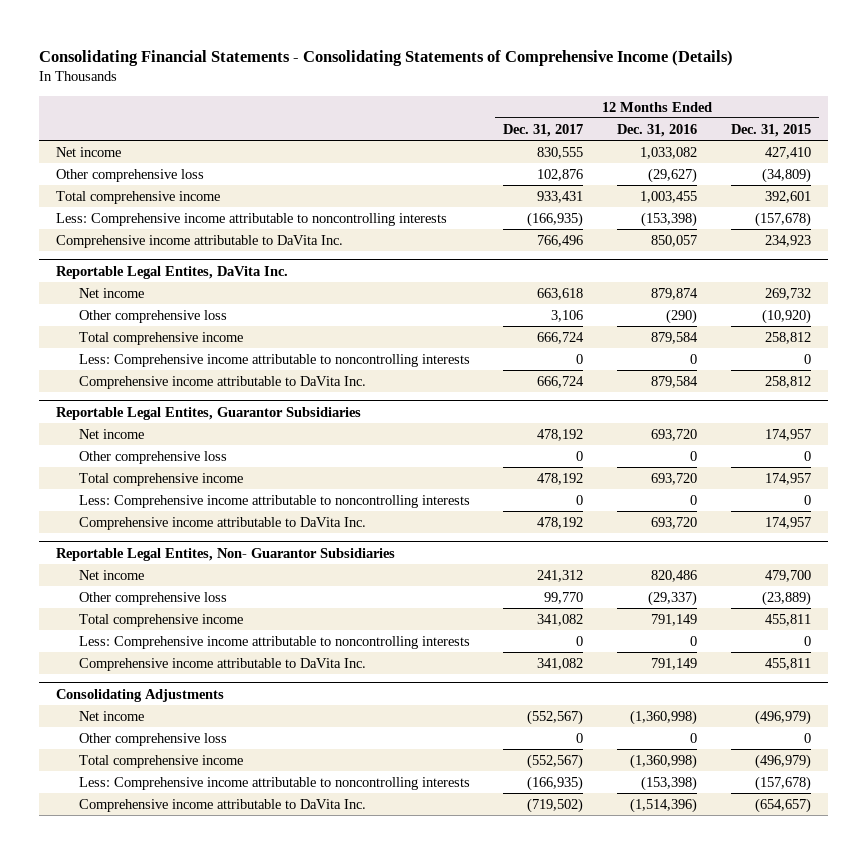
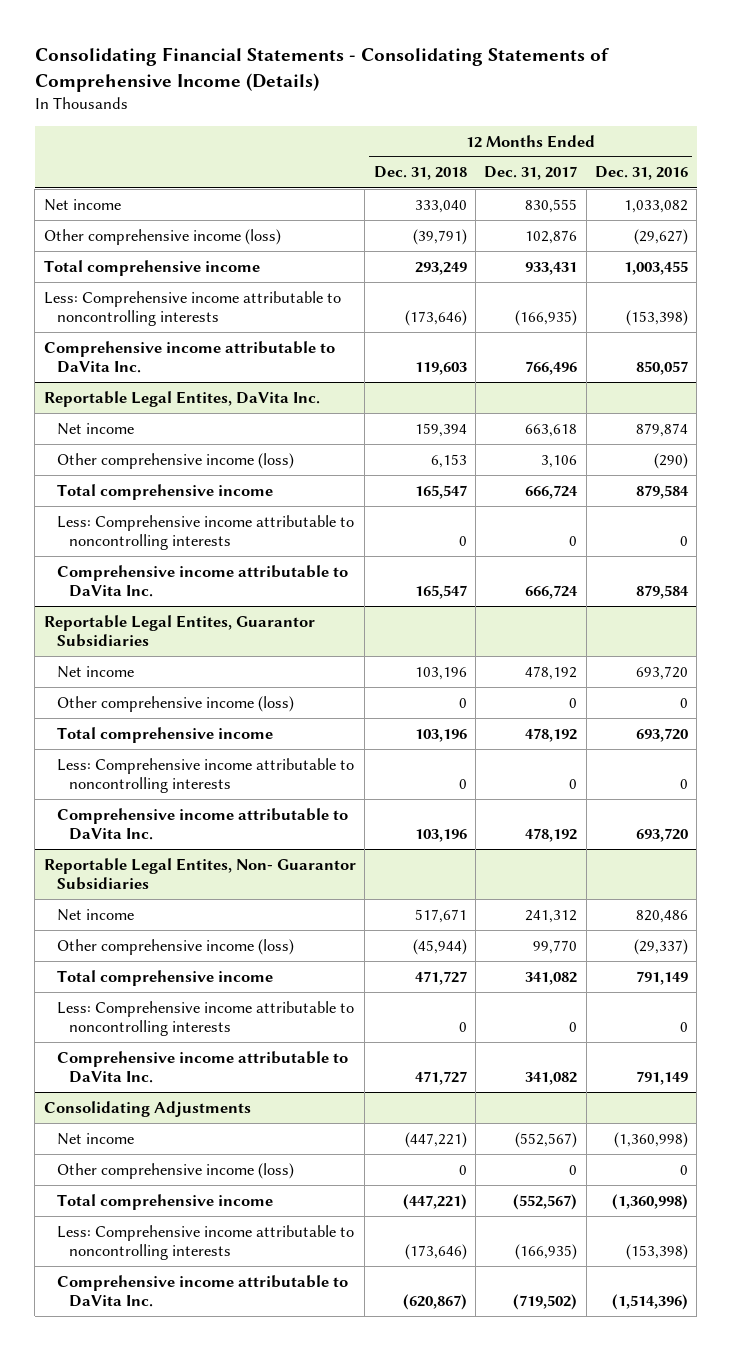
[731,123,812,137] Dec. 31, 2015 -> none
none -> [373,166,467,181] Dec. 31, 2018
[56,168,205,182] Other comprehensive loss -> [43,228,281,245] Other comprehensive income (loss)
[78,309,227,323] Other comprehensive loss -> [56,452,294,469] Other comprehensive income (loss)
[78,450,227,464] Other comprehensive loss -> [56,695,294,712] Other comprehensive income (loss)
[78,591,227,605] Other comprehensive loss -> [56,938,294,955] Other comprehensive income (loss)
[78,732,227,746] Other comprehensive loss -> [56,1162,294,1179] Other comprehensive income (loss)

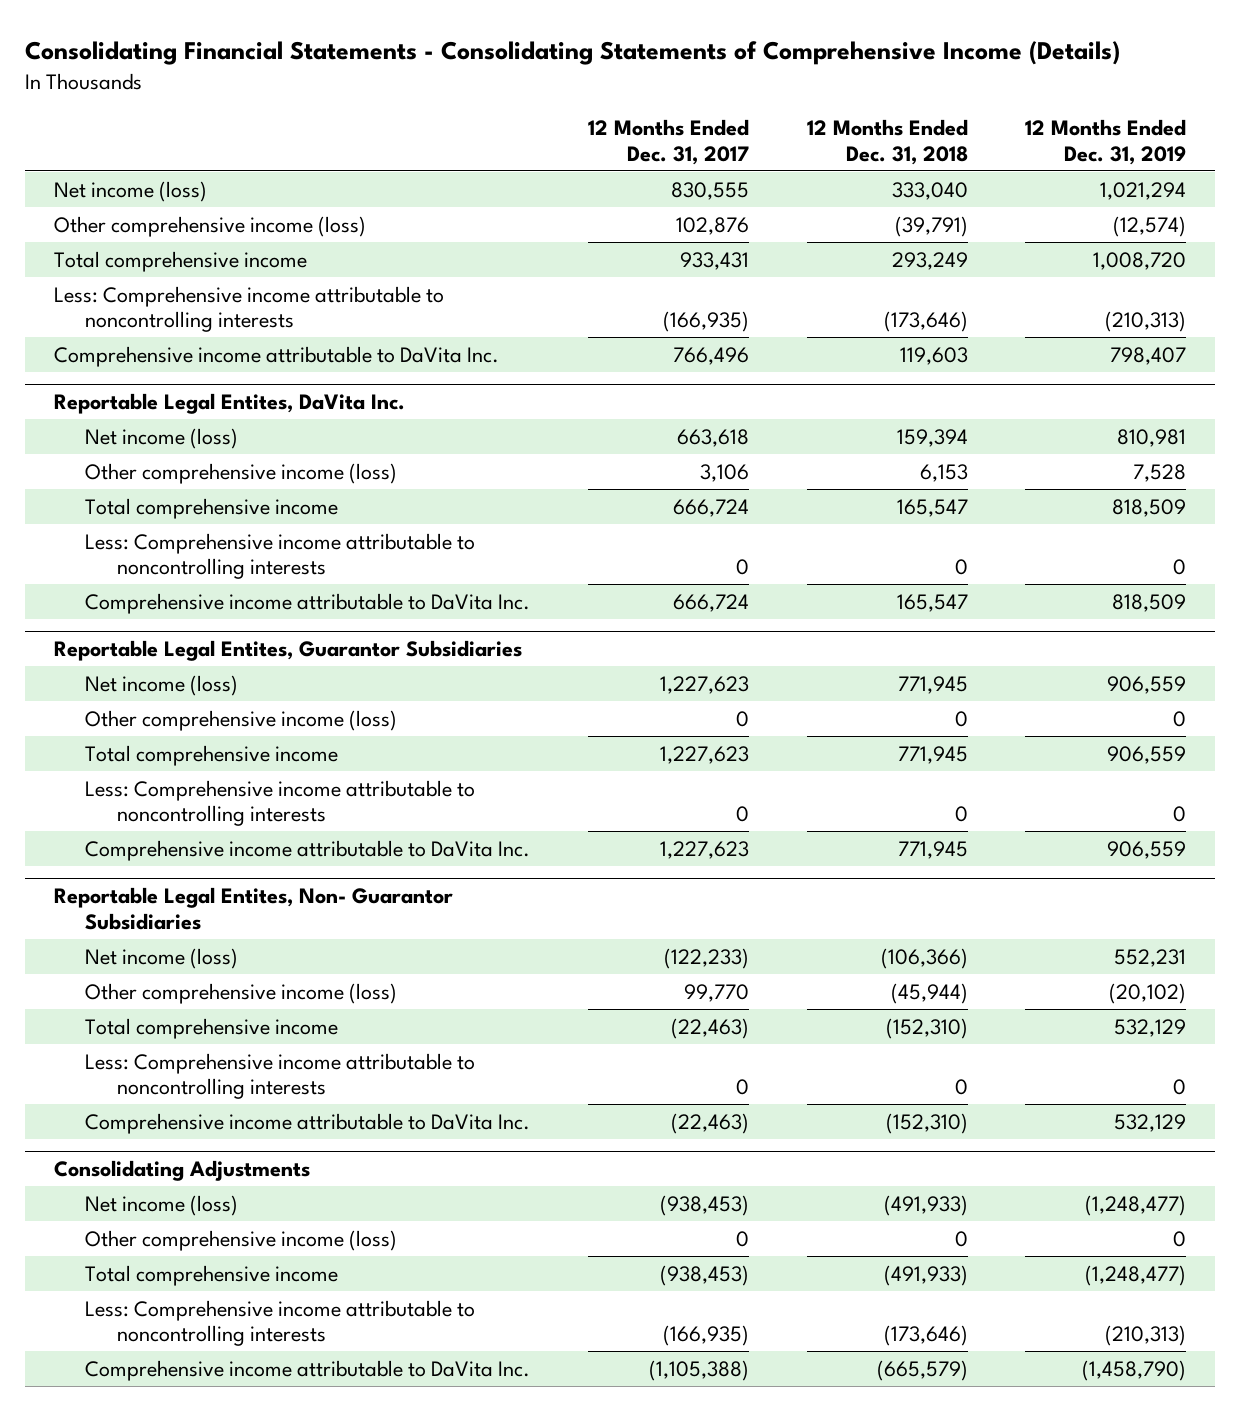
[594,166,688,181] Dec. 31, 2016 -> none
none -> [1025,119,1187,165] 12 Months Ended Dec. 31, 2019
[43,198,121,211] Net income -> [53,180,207,202] Net income (loss)
[56,422,134,435] Net income -> [85,427,239,449] Net income (loss)
[56,665,134,678] Net income -> [85,674,239,696] Net income (loss)
[414,666,467,680] 103,196 -> [897,675,968,694] 771,945
[525,665,578,680] 478,192 -> [660,675,750,694] 1,227,623
[414,728,467,742] 103,196 -> [897,745,968,764] 771,945
[525,727,578,742] 478,192 -> [660,745,750,764] 1,227,623
[414,829,467,843] 103,196 -> [897,840,968,859] 771,945
[525,828,578,843] 478,192 -> [660,840,750,859] 1,227,623
[56,908,134,921] Net income -> [85,947,239,969] Net income (loss)
[414,908,467,923] 517,671 -> [880,947,968,969] (106,366)
[525,909,578,923] 241,312 -> [664,947,750,969] (122,233)
[414,970,467,985] 471,727 -> [885,1017,968,1039] (152,310)
[525,971,578,985] 341,082 -> [671,1017,750,1039] (22,463)
[414,1071,467,1086] 471,727 -> [885,1112,968,1134] (152,310)
[525,1072,578,1086] 341,082 -> [671,1112,750,1134] (22,463)
[56,1132,134,1145] Net income -> [85,1194,239,1216] Net income (loss)
[404,1131,467,1148] (447,221) -> [883,1194,968,1216] (491,933)
[515,1131,578,1148] (552,567) -> [660,1194,750,1216] (938,453)
[402,1193,467,1210] (447,221) -> [883,1264,968,1286] (491,933)
[513,1193,578,1210] (552,567) -> [660,1264,750,1286] (938,453)
[402,1294,467,1311] (620,867) -> [876,1359,968,1381] (665,579)
[513,1294,578,1311] (719,502) -> [649,1359,750,1381] (1,105,388)

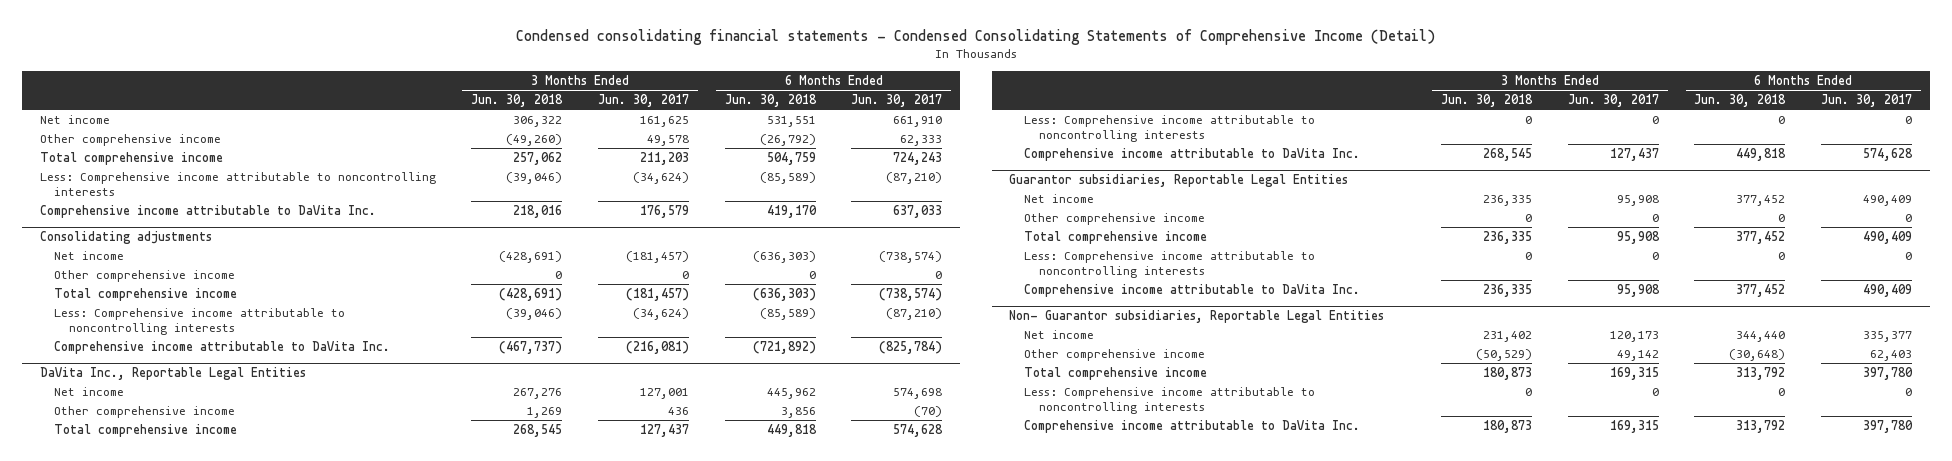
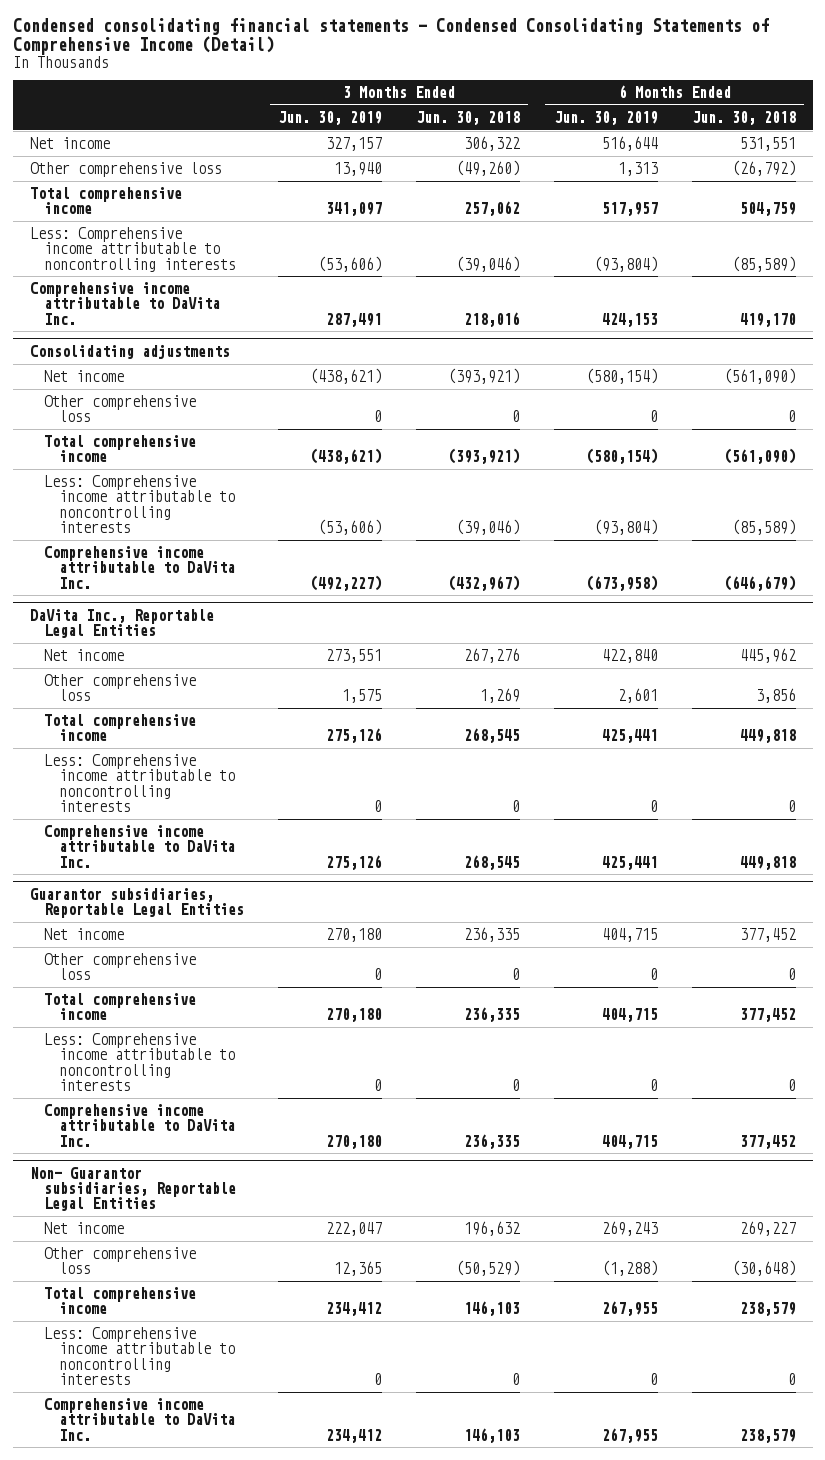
[598,93,690,107] Jun. 30, 2017 -> none
[851,93,943,107] Jun. 30, 2017 -> none
none -> [278,110,383,125] Jun. 30, 2019
none -> [553,110,658,125] Jun. 30, 2019
[39,133,221,146] Other comprehensive income -> [29,162,222,178] Other comprehensive loss
[499,250,563,263] (428,691) -> [447,368,520,385] (393,921)
[752,250,816,263] (636,303) -> [723,368,796,385] (561,090)
[54,269,236,282] Other comprehensive income -> [44,395,197,423] Other comprehensive loss
[499,287,563,301] (428,691) -> [447,448,520,465] (393,921)
[752,287,816,301] (636,303) -> [723,448,796,465] (561,090)
[499,340,563,354] (467,737) -> [447,574,520,591] (432,967)
[752,340,816,354] (721,892) -> [723,574,796,591] (646,679)
[54,405,236,418] Other comprehensive income -> [44,674,197,702] Other comprehensive loss
[1024,212,1206,225] Other comprehensive income -> [44,953,197,981] Other comprehensive loss
[1483,330,1533,342] 231,402 -> [463,1221,520,1237] 196,632
[1736,330,1786,342] 344,440 -> [739,1221,796,1237] 269,227
[1024,348,1206,361] Other comprehensive income -> [44,1247,197,1275] Other comprehensive loss
[1483,366,1533,380] 180,873 -> [463,1301,520,1317] 146,103
[1736,366,1786,380] 313,792 -> [739,1302,796,1317] 238,579
[1483,419,1533,433] 180,873 -> [463,1427,520,1443] 146,103
[1736,419,1786,433] 313,792 -> [739,1428,796,1443] 238,579

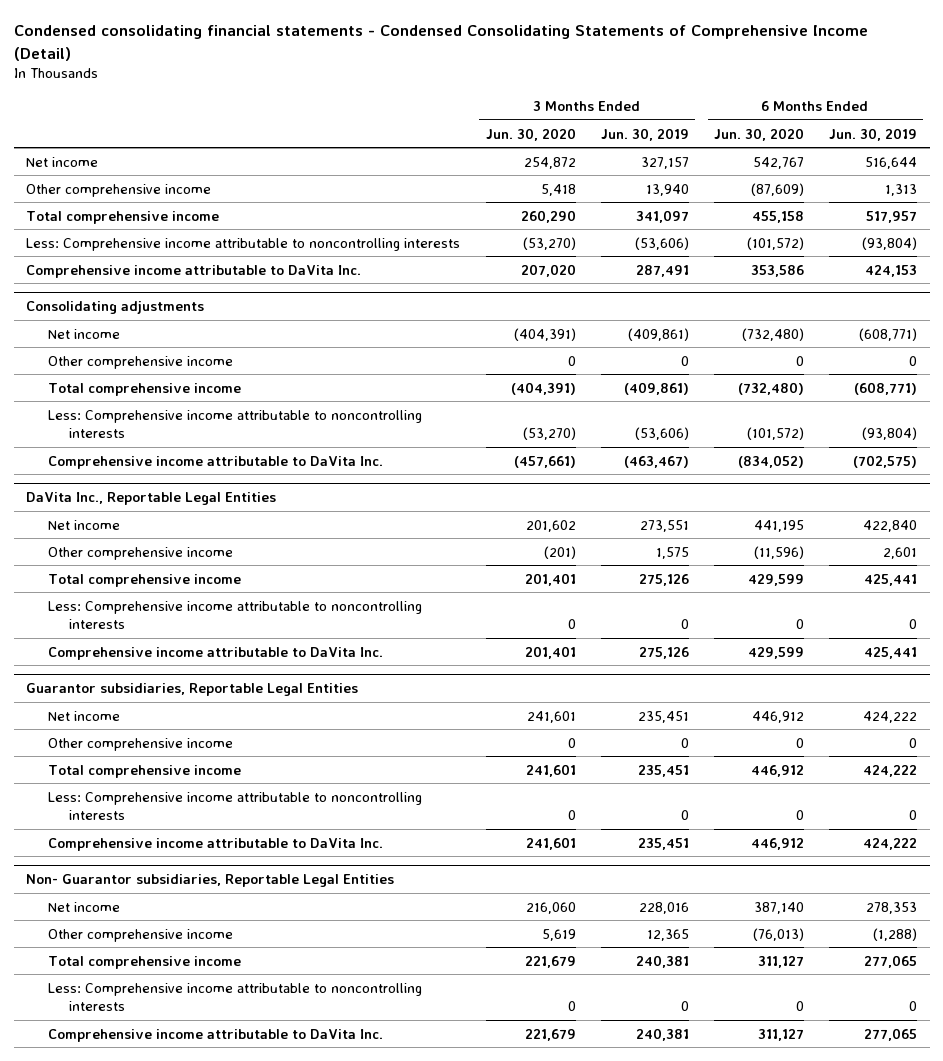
[415,110,520,125] Jun. 30, 2018 -> none
[691,110,796,125] Jun. 30, 2018 -> none
none -> [485,127,576,141] Jun. 30, 2020
none -> [713,127,804,141] Jun. 30, 2020
[29,162,222,178] Other comprehensive loss -> [26,183,212,197] Other comprehensive income
[310,368,383,385] (438,621) -> [627,327,689,341] (409,861)
[585,368,658,385] (580,154) -> [858,327,917,341] (608,771)
[44,395,197,423] Other comprehensive loss -> [47,355,233,369] Other comprehensive income
[310,448,383,465] (438,621) -> [623,381,689,395] (409,861)
[585,448,658,465] (580,154) -> [853,381,917,395] (608,771)
[310,574,383,591] (492,227) -> [623,455,689,468] (463,467)
[585,574,658,591] (673,958) -> [852,454,917,468] (702,575)
[44,674,197,702] Other comprehensive loss -> [47,546,233,560] Other comprehensive income
[326,928,383,943] 270,180 -> [637,710,689,723] 235,451
[601,928,658,943] 404,715 -> [862,710,917,723] 424,222
[44,953,197,981] Other comprehensive loss -> [47,737,233,751] Other comprehensive income
[326,1008,383,1023] 270,180 -> [637,764,689,777] 235,451
[601,1008,658,1023] 404,715 -> [862,764,917,777] 424,222
[326,1134,383,1149] 270,180 -> [637,837,689,850] 235,451
[601,1134,658,1149] 404,715 -> [862,837,917,850] 424,222
[326,1222,383,1237] 222,047 -> [638,901,689,914] 228,016
[601,1221,658,1237] 269,243 -> [865,901,917,914] 278,353
[44,1247,197,1275] Other comprehensive loss -> [47,928,233,942] Other comprehensive income
[326,1302,383,1317] 234,412 -> [635,954,689,968] 240,381
[601,1301,658,1317] 267,955 -> [863,954,917,968] 277,065
[326,1428,383,1443] 234,412 -> [635,1027,689,1041] 240,381
[601,1427,658,1443] 267,955 -> [863,1027,917,1041] 277,065

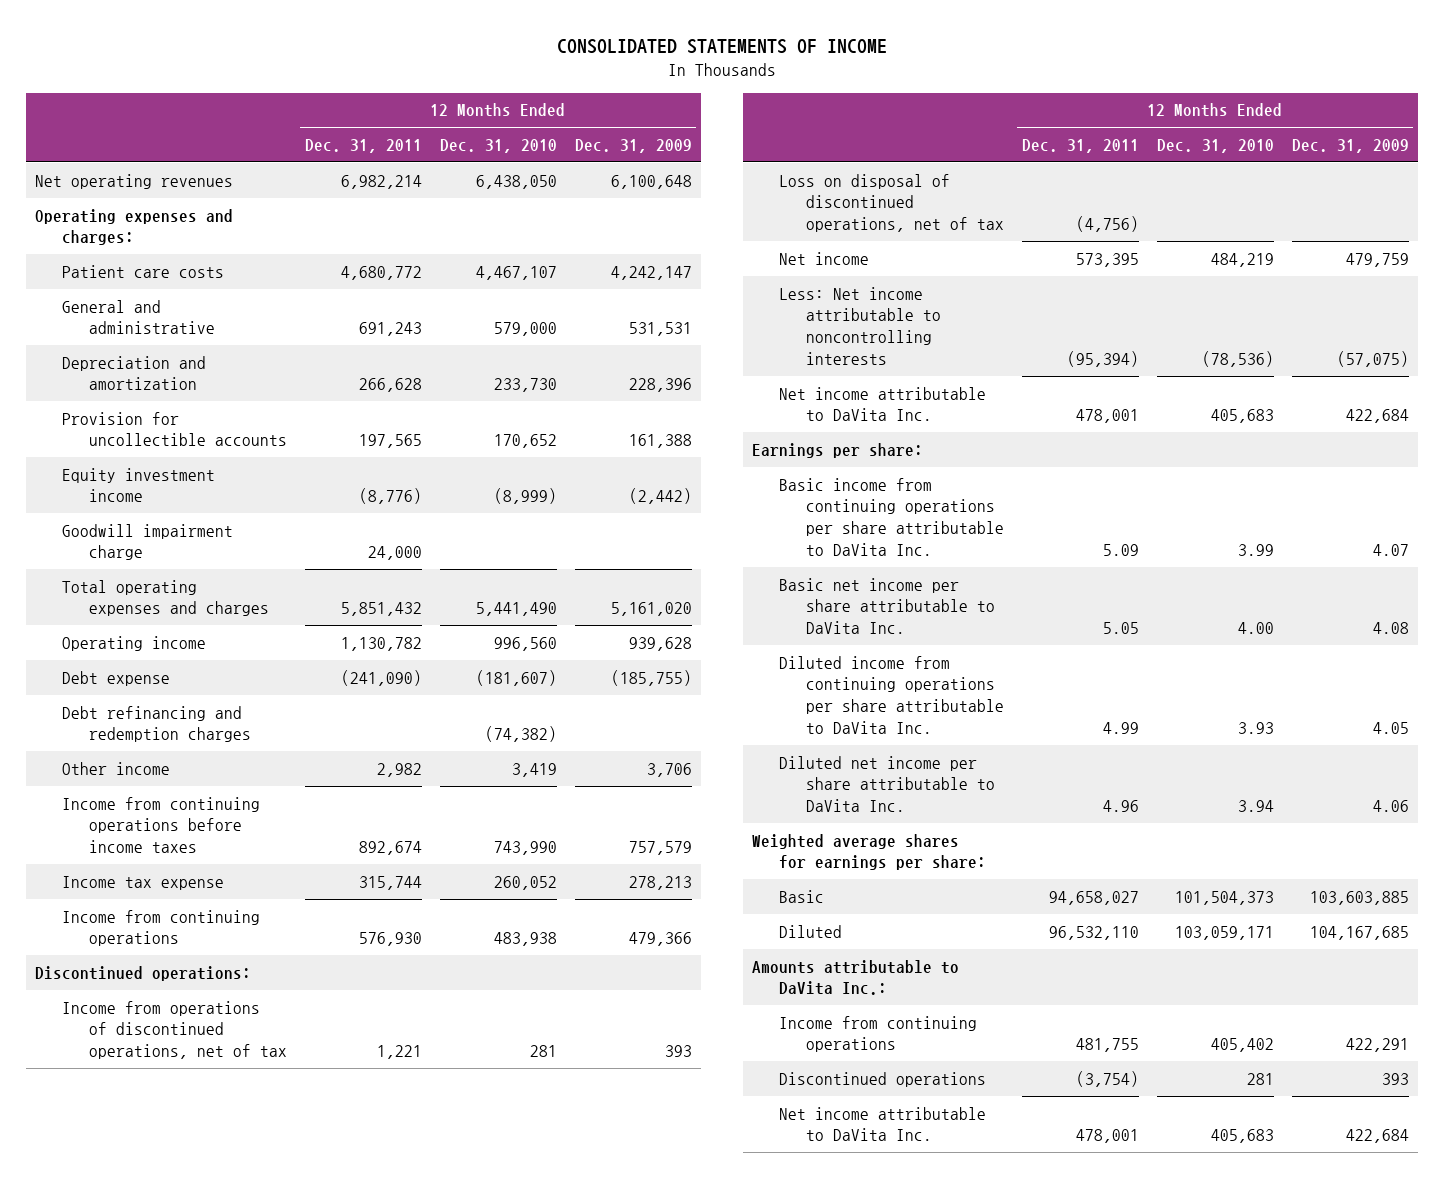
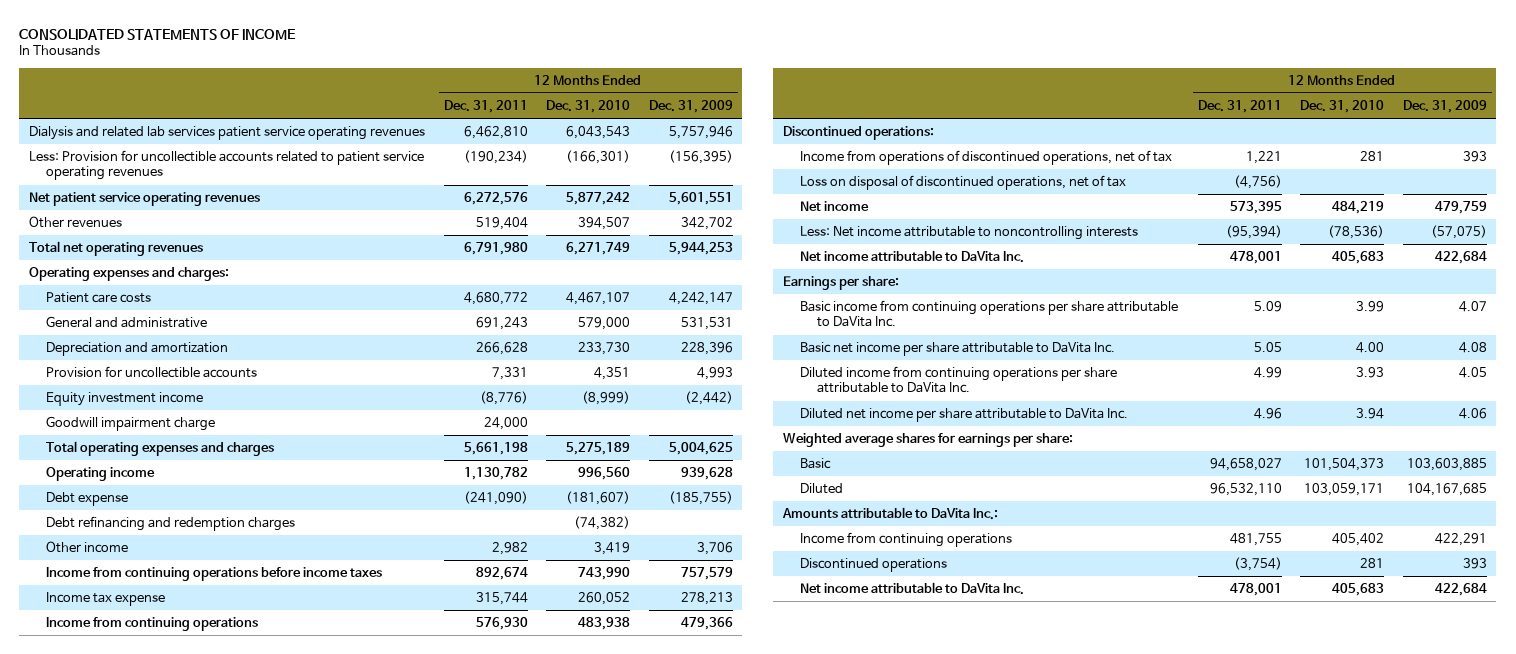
[35,173,234,189] Net operating revenues -> [28,126,425,141] Dialysis and related lab services patient service operating revenues
[340,174,422,189] 6,982,214 -> [463,126,528,140] 6,462,810
[475,174,557,189] 6,438,050 -> [566,126,631,140] 6,043,543
[610,174,692,189] 6,100,648 -> [669,126,734,140] 5,757,946
none -> [28,150,424,181] Less: Provision for uncollectible accounts related to patient service operating revenues
none -> [28,192,260,207] Net patient service operating revenues
none -> [28,216,122,229] Other revenues
none -> [28,241,203,257] Total net operating revenues
[358,434,422,449] 197,565 -> [491,367,528,381] 7,331
[493,434,557,449] 170,652 -> [594,367,631,381] 4,351
[628,434,692,449] 161,388 -> [697,367,734,381] 4,993
[340,602,422,617] 5,851,432 -> [463,442,528,456] 5,661,198
[475,602,557,617] 5,441,490 -> [566,442,631,456] 5,275,189
[610,602,692,617] 5,161,020 -> [669,442,734,456] 5,004,625

